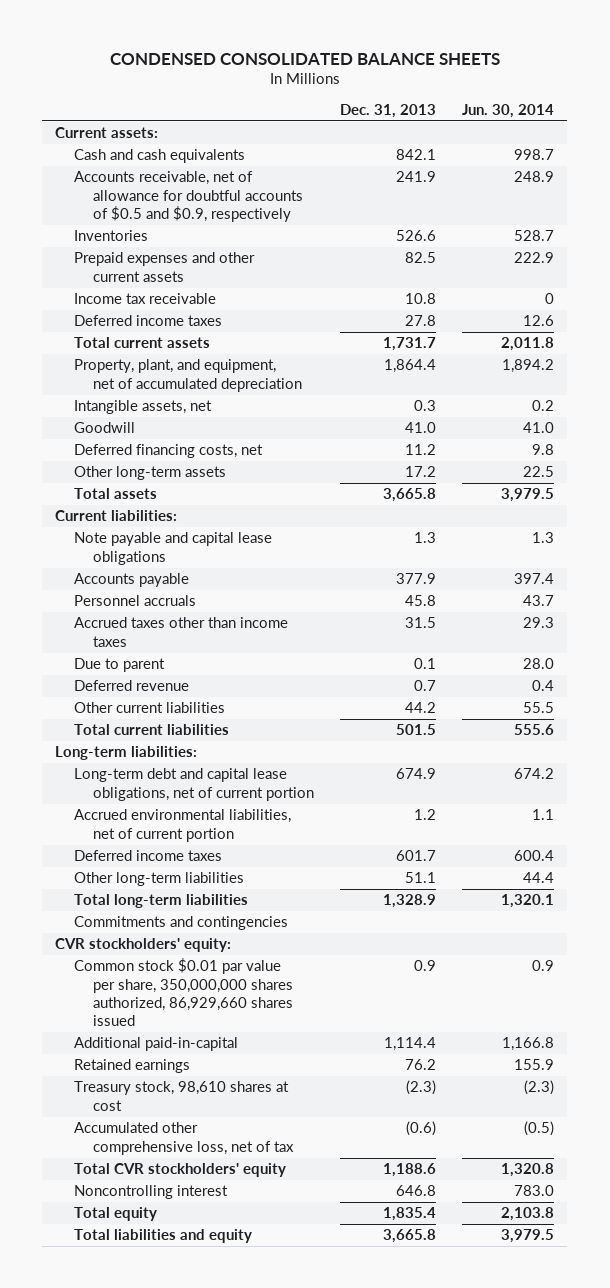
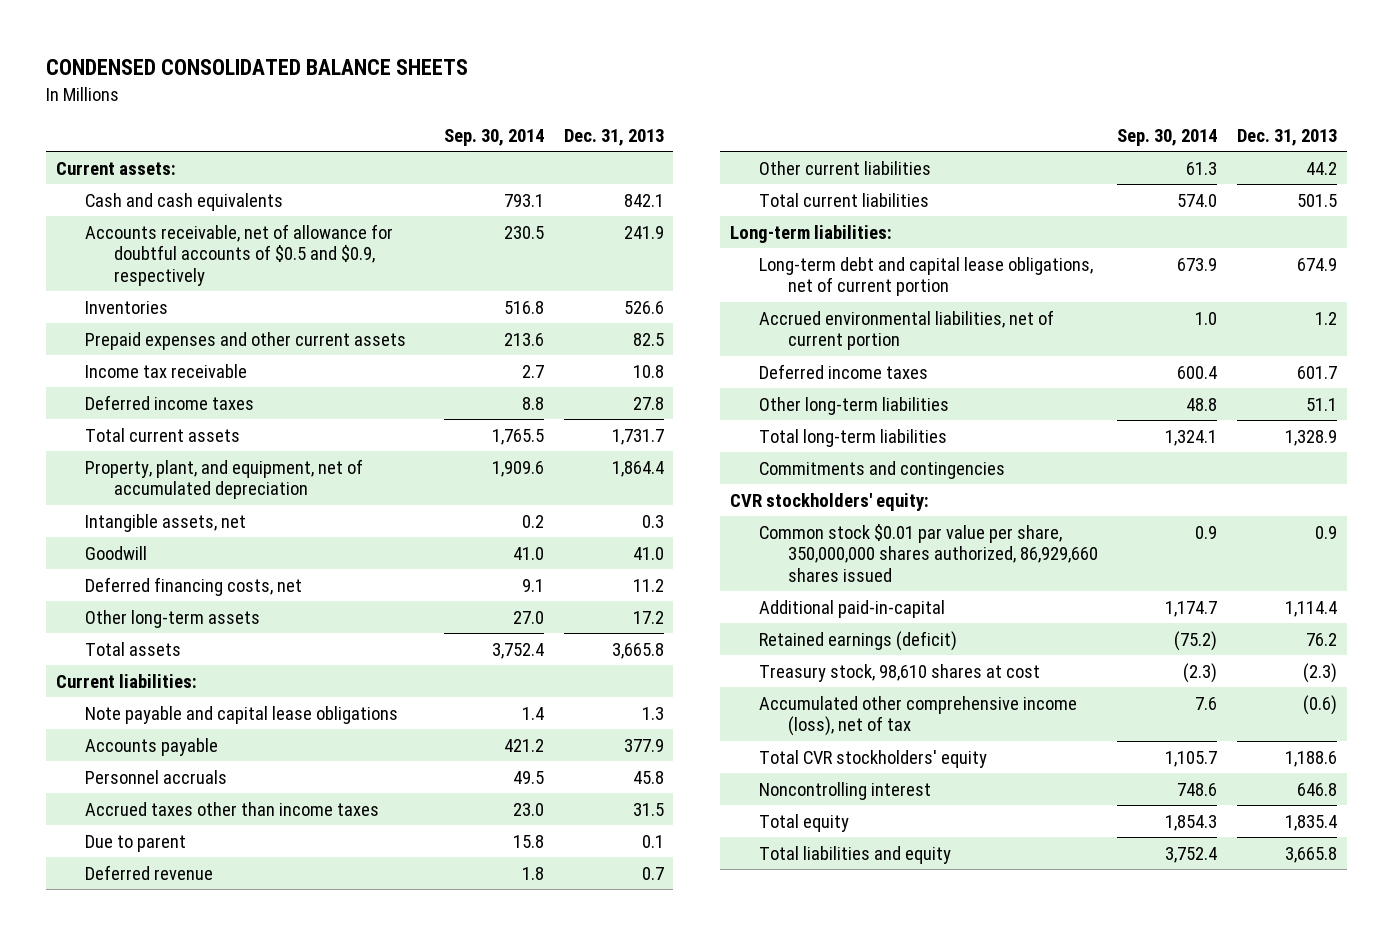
[462,103,555,118] Jun. 30, 2014 -> none
none -> [443,128,544,146] Sep. 30, 2014
[74,1059,191,1074] Retained earnings -> [758,630,957,651] Retained earnings (deficit)
[74,1122,295,1155] Accumulated other comprehensive loss, net of tax -> [758,695,1077,737] Accumulated other comprehensive income (loss), net of tax

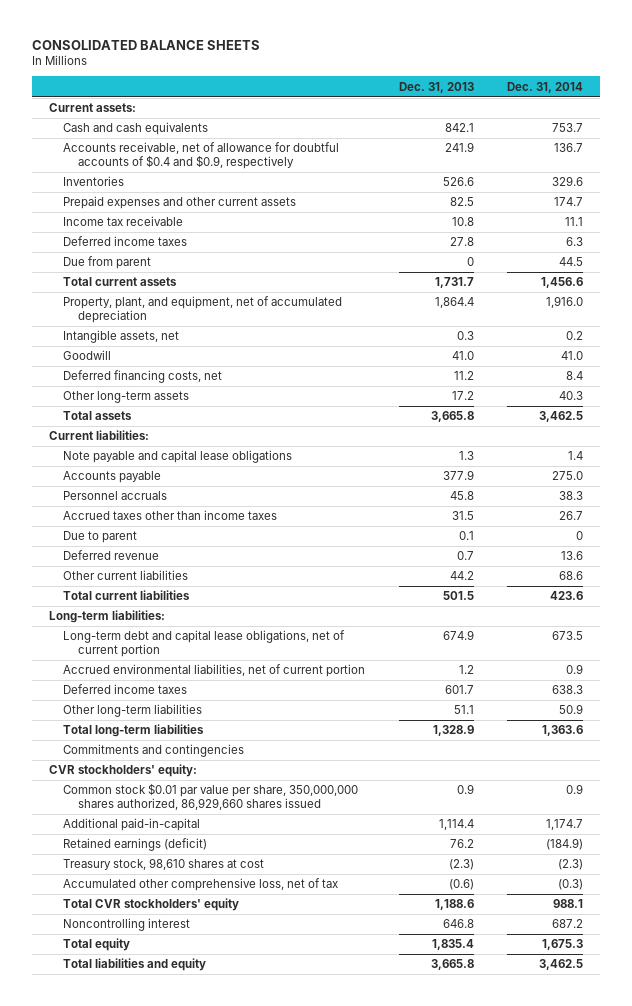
[46,59,469,76] CONDENSED CONSOLIDATED BALANCE SHEETS -> [31,39,260,50] CONSOLIDATED BALANCE SHEETS
[443,128,544,146] Sep. 30, 2014 -> none
none -> [507,81,584,93] Dec. 31, 2014
[85,223,394,287] Accounts receivable, net of allowance for doubtful accounts of $0.5 and $0.9, respectively -> [63,142,340,170] Accounts receivable, net of allowance for doubtful accounts of $0.4 and $0.9, respectively
none -> [63,256,152,270] Due from parent
[758,695,1077,737] Accumulated other comprehensive income (loss), net of tax -> [63,878,339,892] Accumulated other comprehensive loss, net of tax

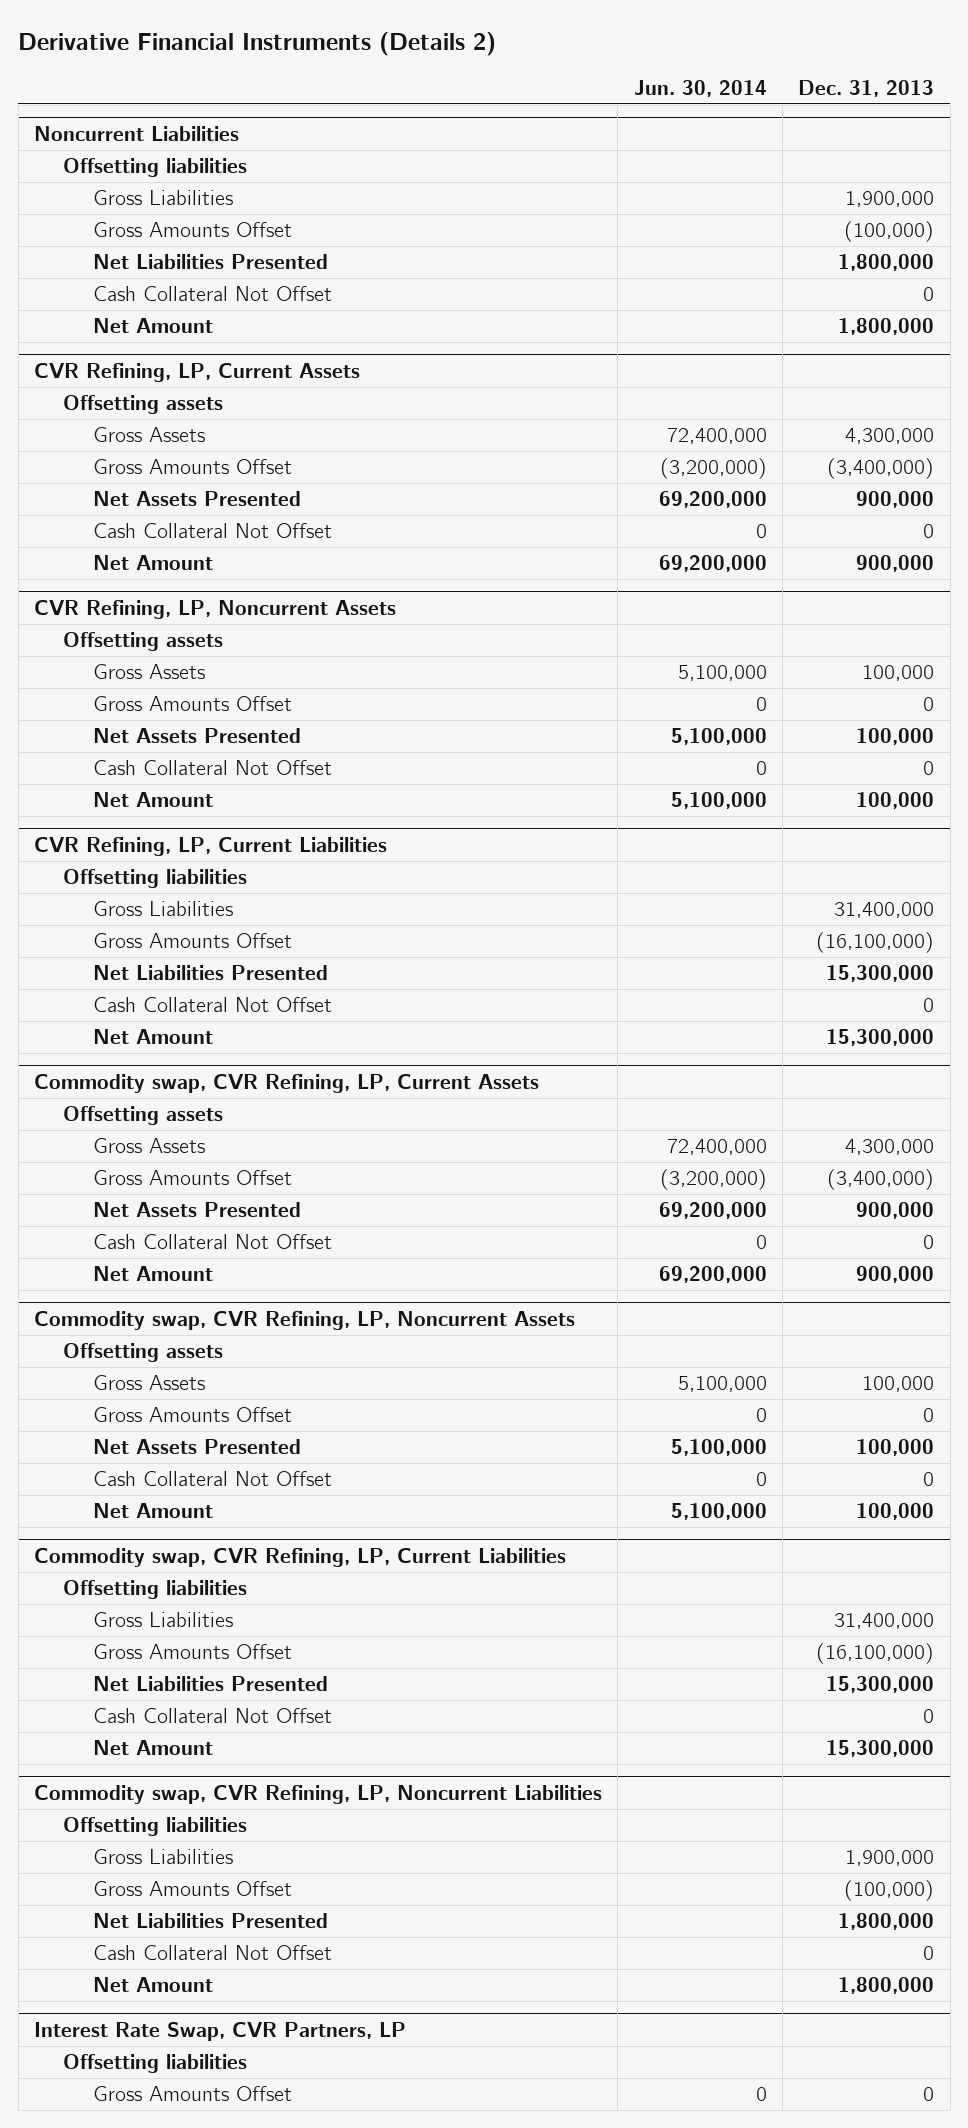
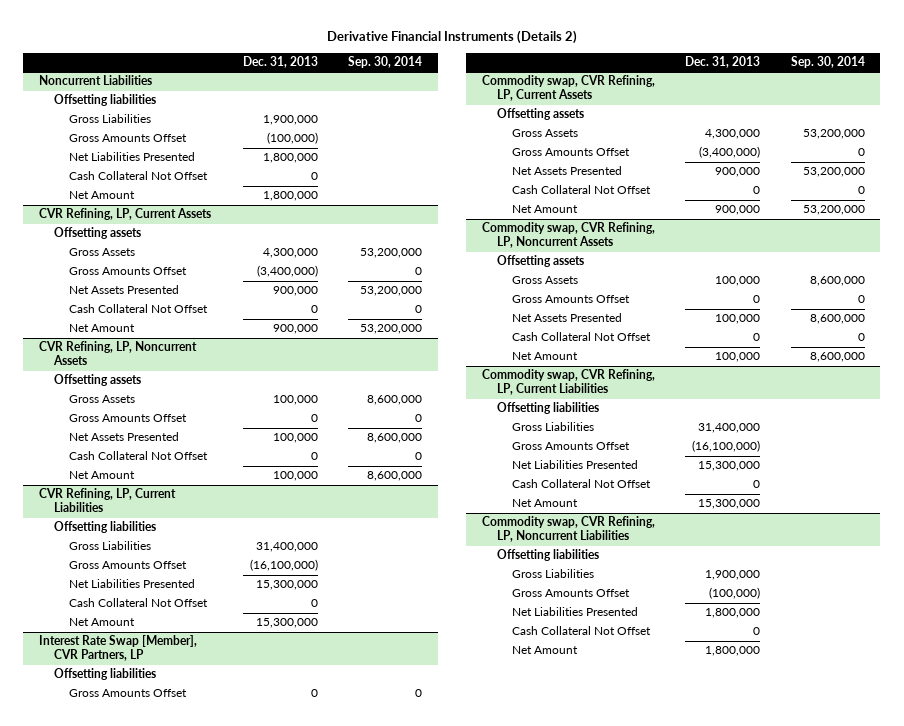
[633,79,767,97] Jun. 30, 2014 -> none
none -> [348,56,423,69] Sep. 30, 2014
none -> [38,635,197,662] Interest Rate Swap [Member], CVR Partners, LP
none -> [53,668,156,681] Offsetting liabilities
none -> [68,689,187,698] Gross Amounts Offset
[34,2022,407,2042] Interest Rate Swap, CVR Partners, LP -> none
[63,2054,248,2074] Offsetting liabilities -> none
[92,2086,292,2102] Gross Amounts Offset -> none

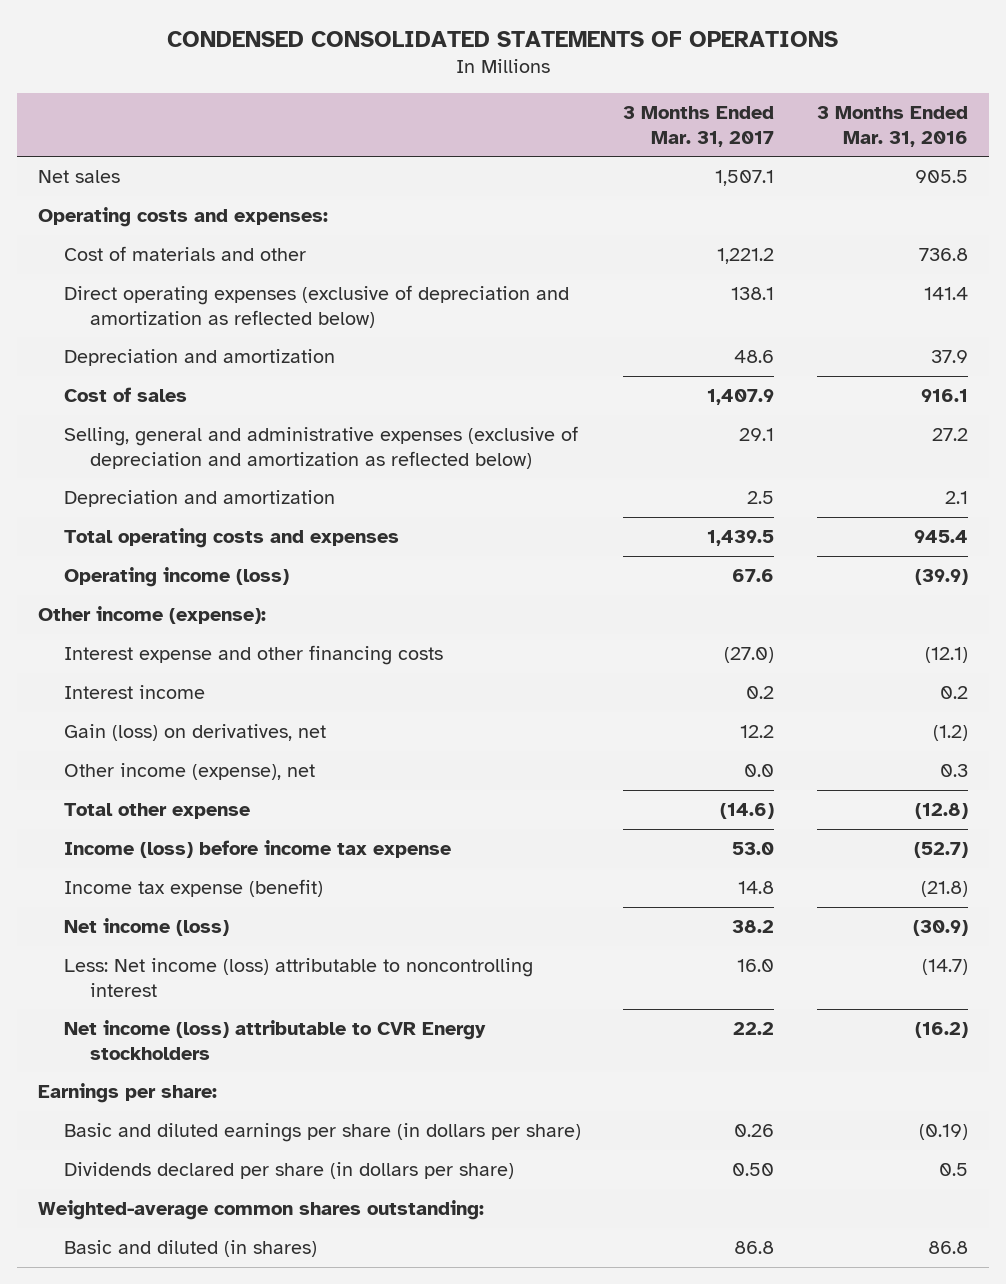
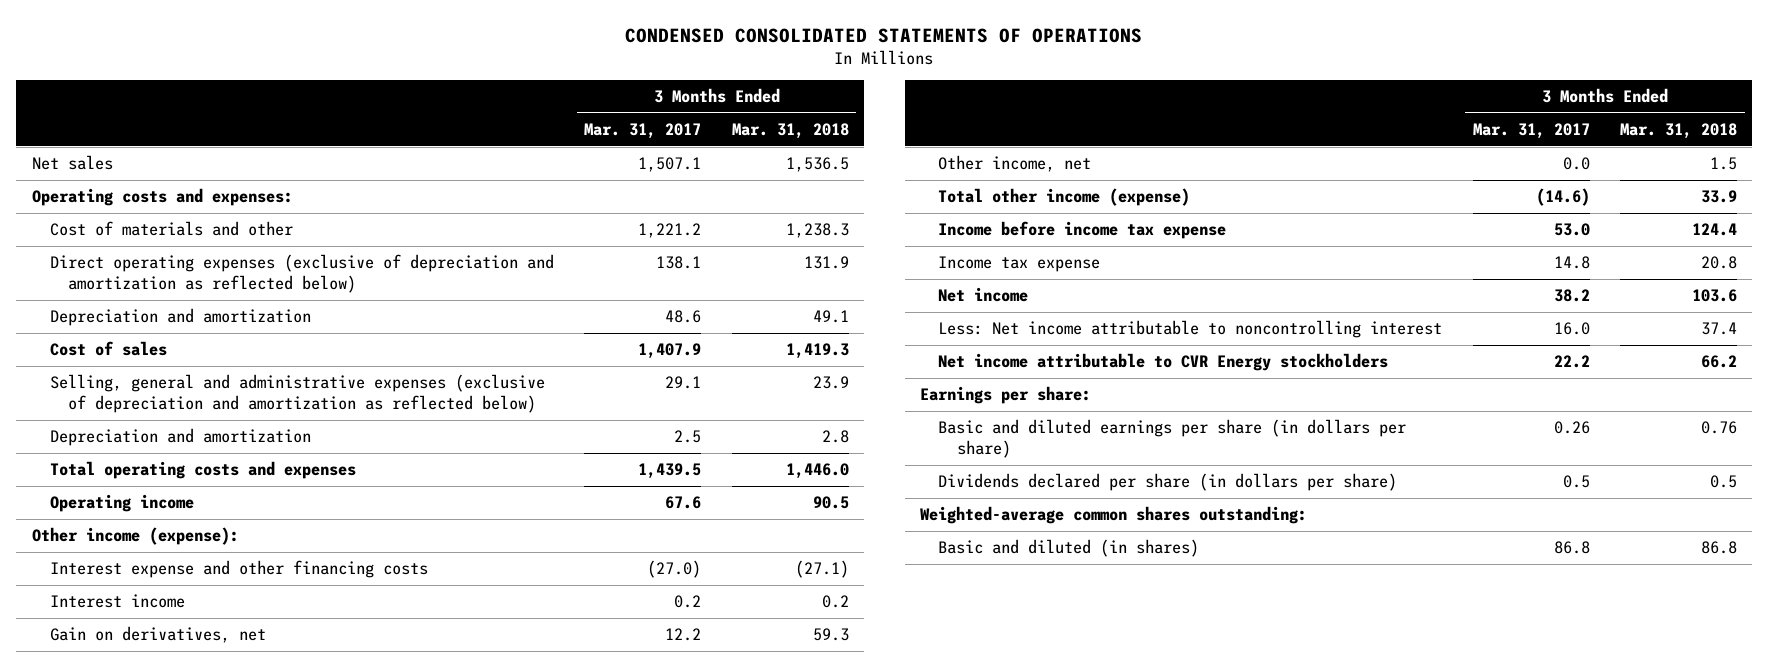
[816,105,968,147] 3 Months Ended Mar. 31, 2016 -> none
none -> [731,123,849,140] Mar. 31, 2018
[64,566,290,587] Operating income (loss) -> [49,494,194,513] Operating income
[64,723,327,741] Gain (loss) on derivatives, net -> [49,626,266,644] Gain on derivatives, net
[64,762,316,780] Other income (expense), net -> [938,155,1092,173] Other income, net
[64,802,251,819] Total other expense -> [938,188,1191,207] Total other income (expense)
[64,839,452,858] Income (loss) before income tax expense -> [938,221,1227,240] Income before income tax expense
[64,878,324,897] Income tax expense (benefit) -> [938,256,1101,273] Income tax expense
[64,917,230,936] Net income (loss) -> [938,287,1029,303] Net income
[64,957,534,997] Less: Net income (loss) attributable to noncontrolling interest -> [938,320,1443,339] Less: Net income attributable to noncontrolling interest
[64,1019,487,1060] Net income (loss) attributable to CVR Energy stockholders -> [938,353,1389,372] Net income attributable to CVR Energy stockholders
[732,1162,775,1176] 0.50 -> [1562,475,1590,489] 0.5

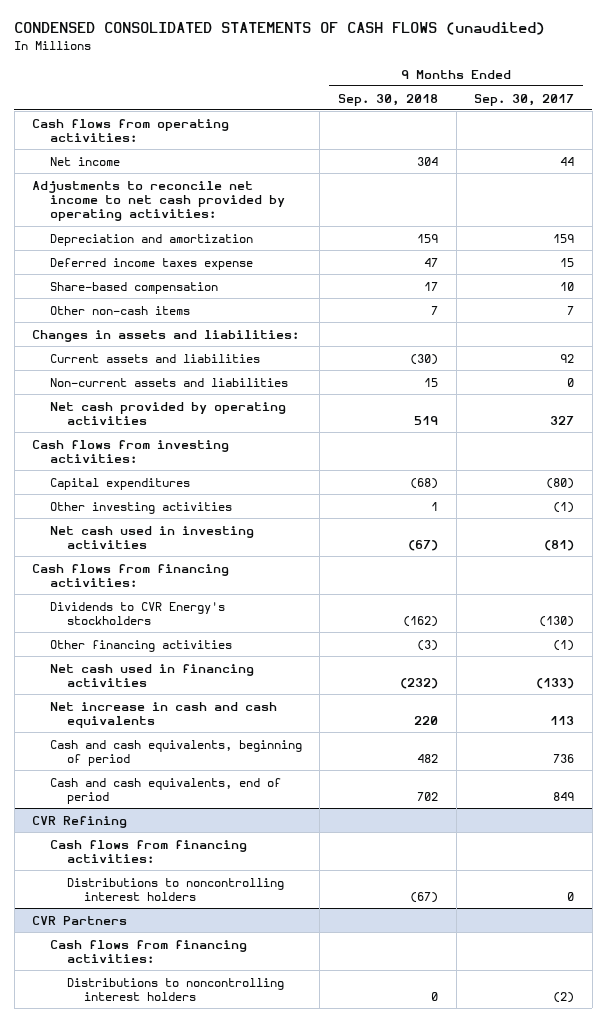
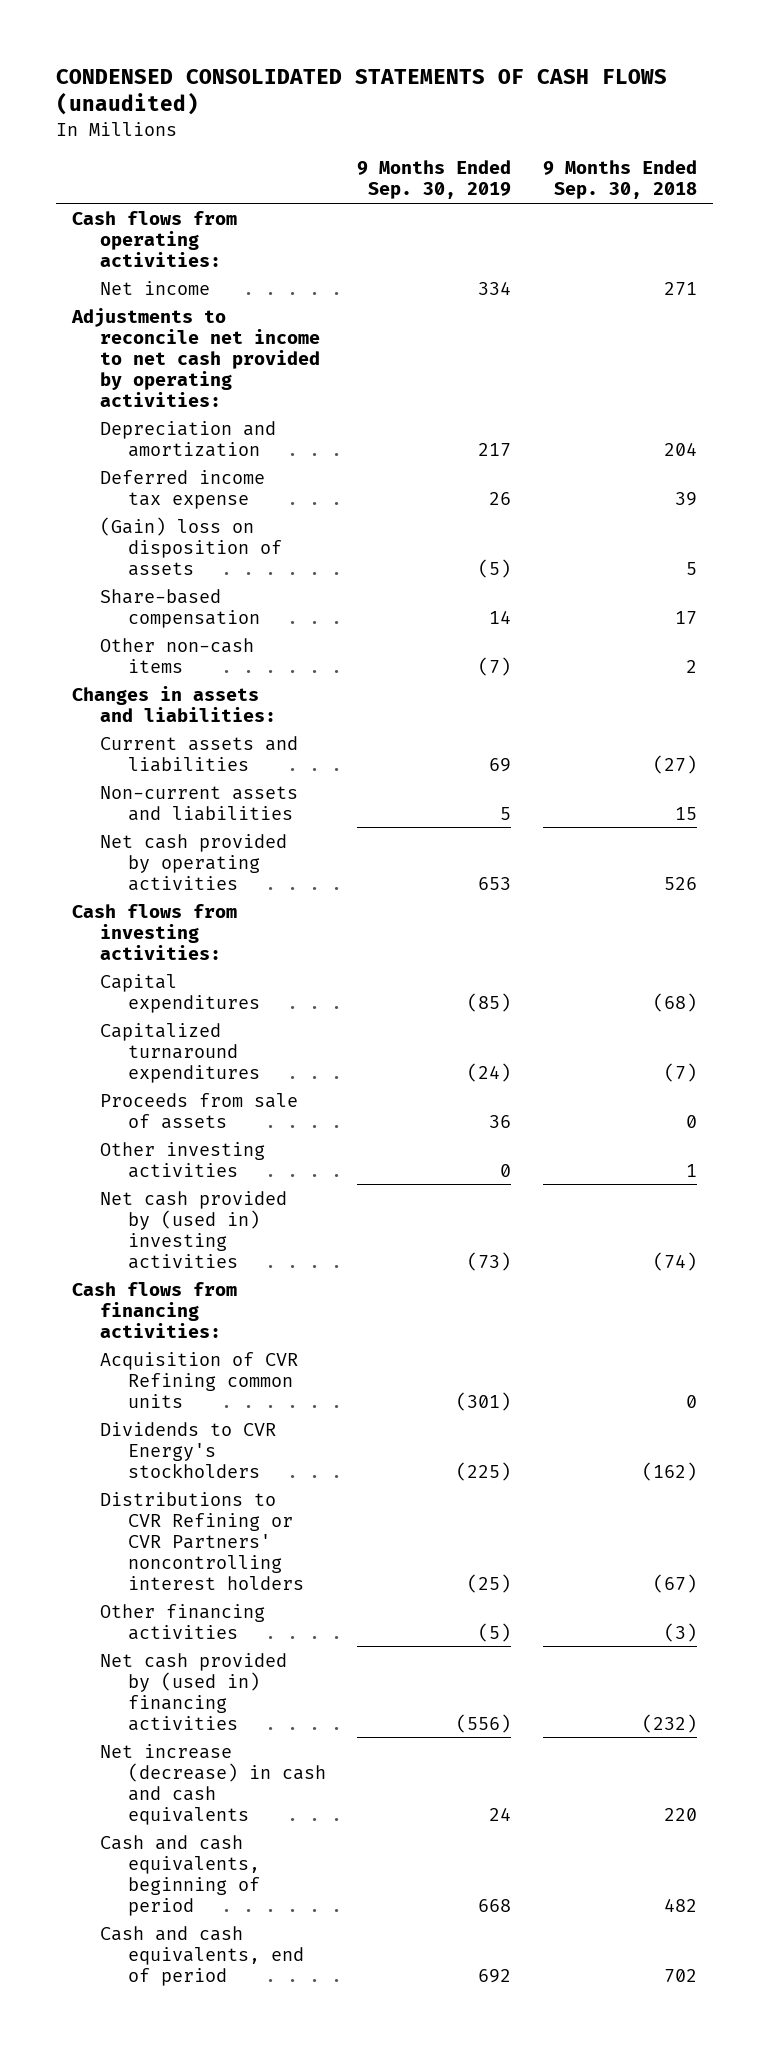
[474,93,575,106] Sep. 30, 2017 -> none
none -> [357,160,512,200] 9 Months Ended Sep. 30, 2019
[416,156,438,166] 304 -> [664,281,698,295] 271
[416,233,438,243] 159 -> [664,442,698,456] 204
[49,257,253,270] Deferred income taxes expense -> [99,469,265,509] Deferred income tax expense
[423,257,438,267] 47 -> [675,491,698,506] 39
none -> [99,516,282,576] (Gain) loss on disposition of assets
[430,305,438,315] 7 -> [686,659,698,673] 2
[409,353,438,365] (30) -> [653,754,698,774] (27)
[413,416,438,426] 519 -> [664,876,698,890] 526
none -> [99,1022,260,1083] Capitalized turnaround expenditures
none -> [99,1092,298,1129] Proceeds from sale of assets
[49,525,254,550] Net cash used in investing activities -> [99,1190,287,1269] Net cash provided by (used in) investing activities
[407,540,438,552] (67) -> [653,1251,698,1271] (74)
none -> [99,1351,298,1408] Acquisition of CVR Refining common units
none -> [99,1491,304,1590] Distributions to CVR Refining or CVR Partners' noncontrolling interest holders
[49,663,254,688] Net cash used in financing activities -> [99,1652,287,1731] Net cash provided by (used in) financing activities
[49,701,277,729] Net increase in cash and cash equivalents -> [99,1743,326,1825] Net increase (decrease) in cash and cash equivalents
[32,815,128,828] CVR Refining -> none
[49,839,247,864] Cash flows from financing activities: -> none
[66,877,284,902] Distributions to noncontrolling interest holders -> none
[32,915,128,925] CVR Partners -> none
[49,939,247,964] Cash flows from financing activities: -> none
[66,977,284,1002] Distributions to noncontrolling interest holders -> none

